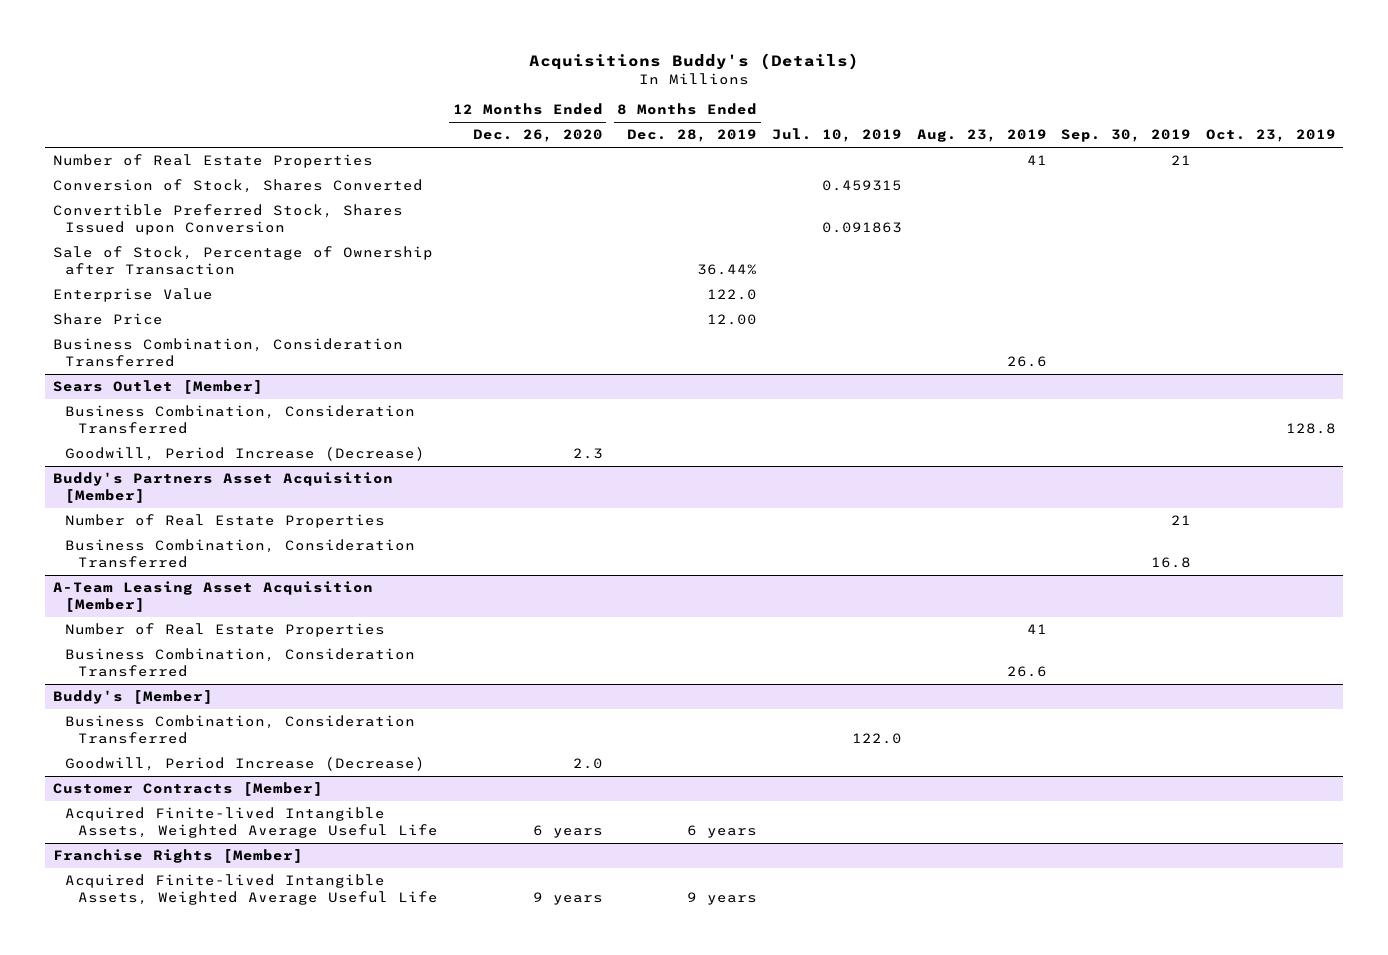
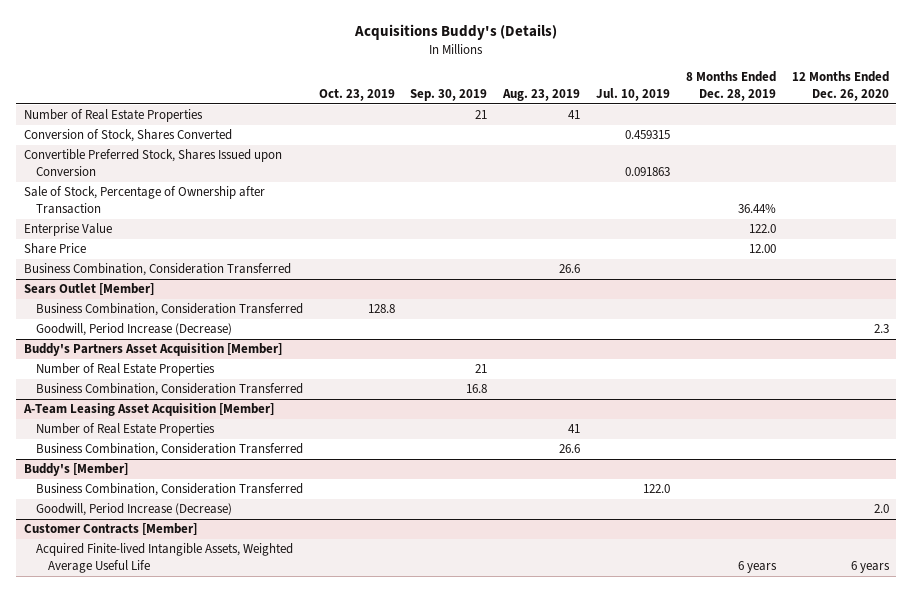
[52,849,303,864] Franchise Rights [Member] -> none
[65,874,439,906] Acquired Finite-lived Intangible Assets, Weighted Average Useful Life -> none

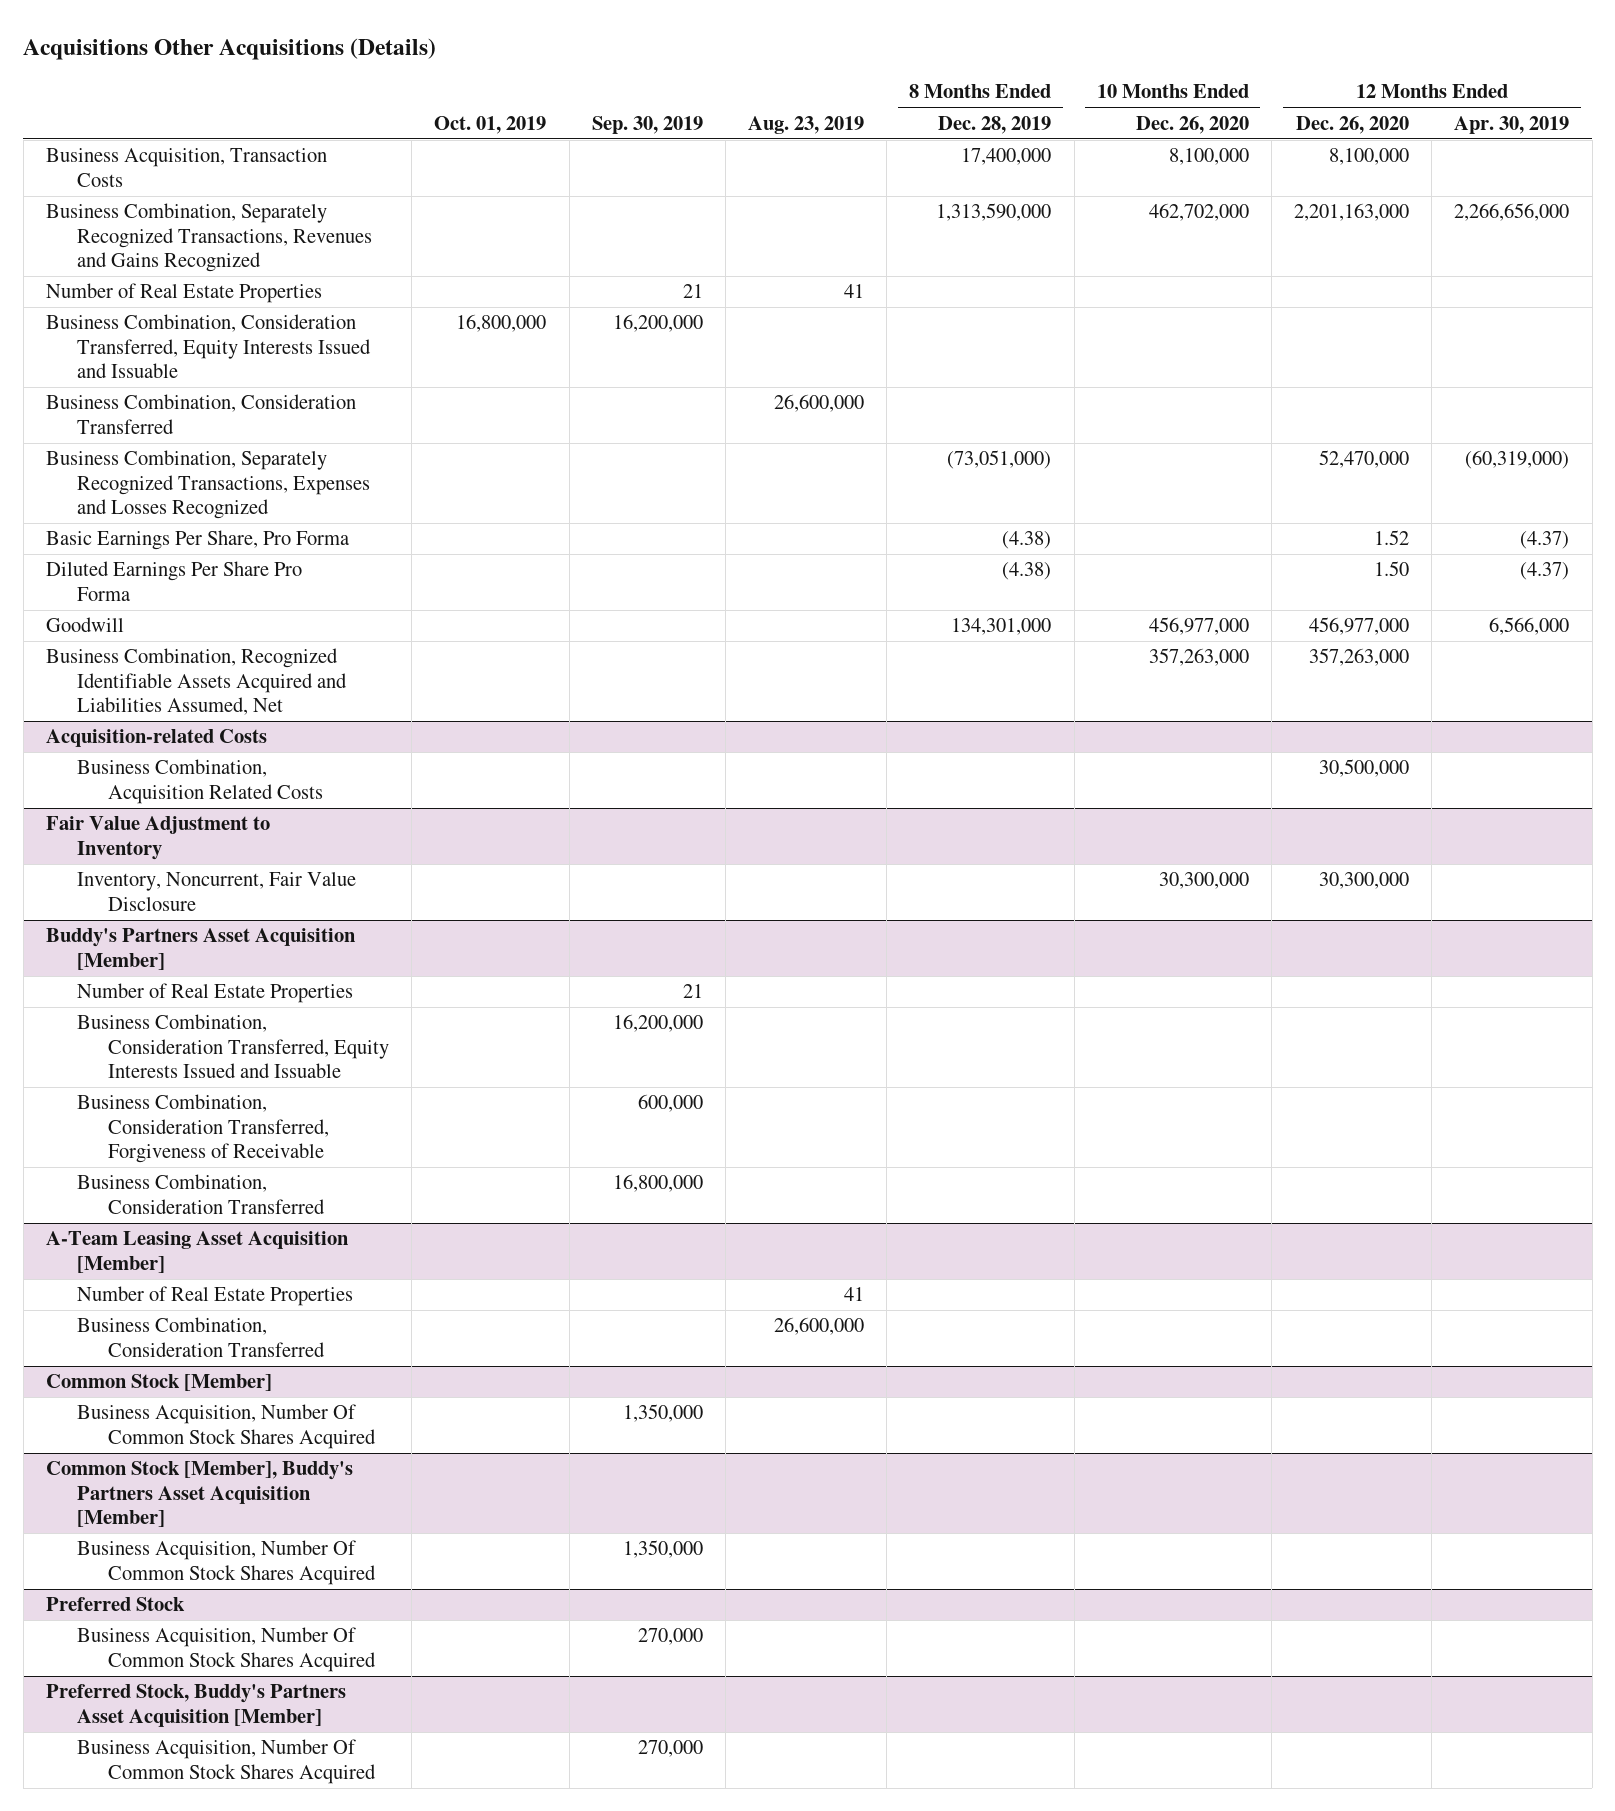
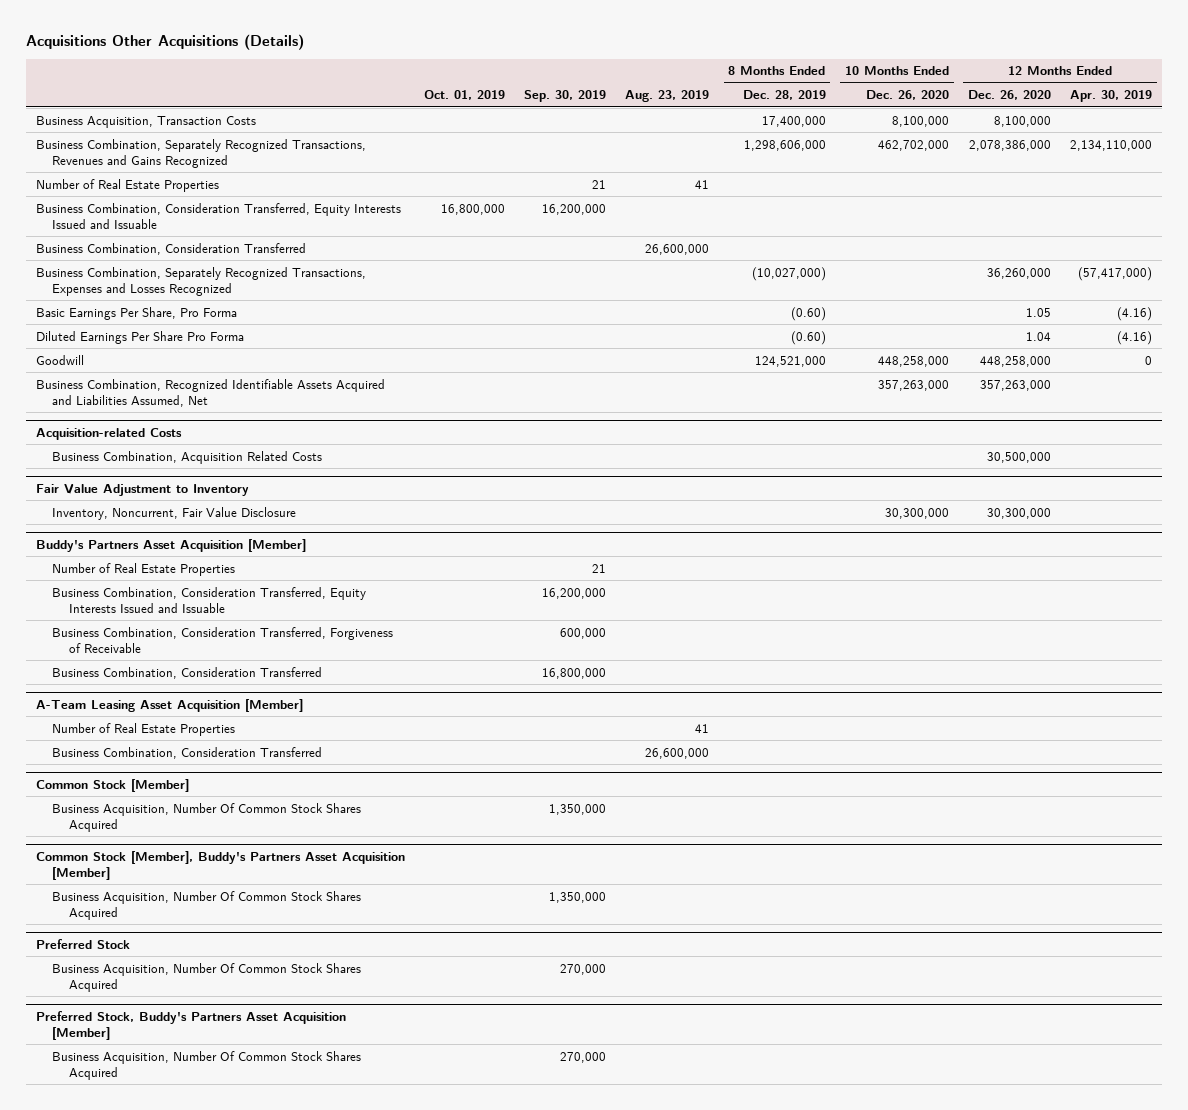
[936,203,1052,222] 1,313,590,000 -> [743,139,826,151] 1,298,606,000
[1294,203,1410,222] 2,201,163,000 -> [969,139,1052,151] 2,078,386,000
[1454,203,1570,222] 2,266,656,000 -> [1070,139,1153,151] 2,134,110,000
[947,450,1052,470] (73,051,000) -> [751,266,826,281] (10,027,000)
[1319,450,1410,469] 52,470,000 -> [987,267,1052,279] 36,260,000
[1465,450,1570,470] (60,319,000) -> [1078,266,1153,281] (57,417,000)
[1002,531,1052,550] (4.38) -> [790,306,826,321] (0.60)
[1374,530,1410,546] 1.52 -> [1026,307,1052,317] 1.05
[1520,531,1570,550] (4.37) -> [1117,306,1153,321] (4.16)
[1002,562,1052,581] (4.38) -> [790,330,826,345] (0.60)
[1374,561,1410,577] 1.50 -> [1026,331,1052,341] 1.04
[1520,562,1570,581] (4.37) -> [1117,330,1153,345] (4.16)
[951,618,1052,636] 134,301,000 -> [754,355,826,367] 124,521,000
[1148,617,1249,636] 456,977,000 -> [877,355,949,367] 448,258,000
[1309,617,1410,636] 456,977,000 -> [980,355,1052,367] 448,258,000
[1489,617,1570,636] 6,566,000 -> [1145,355,1153,365] 0

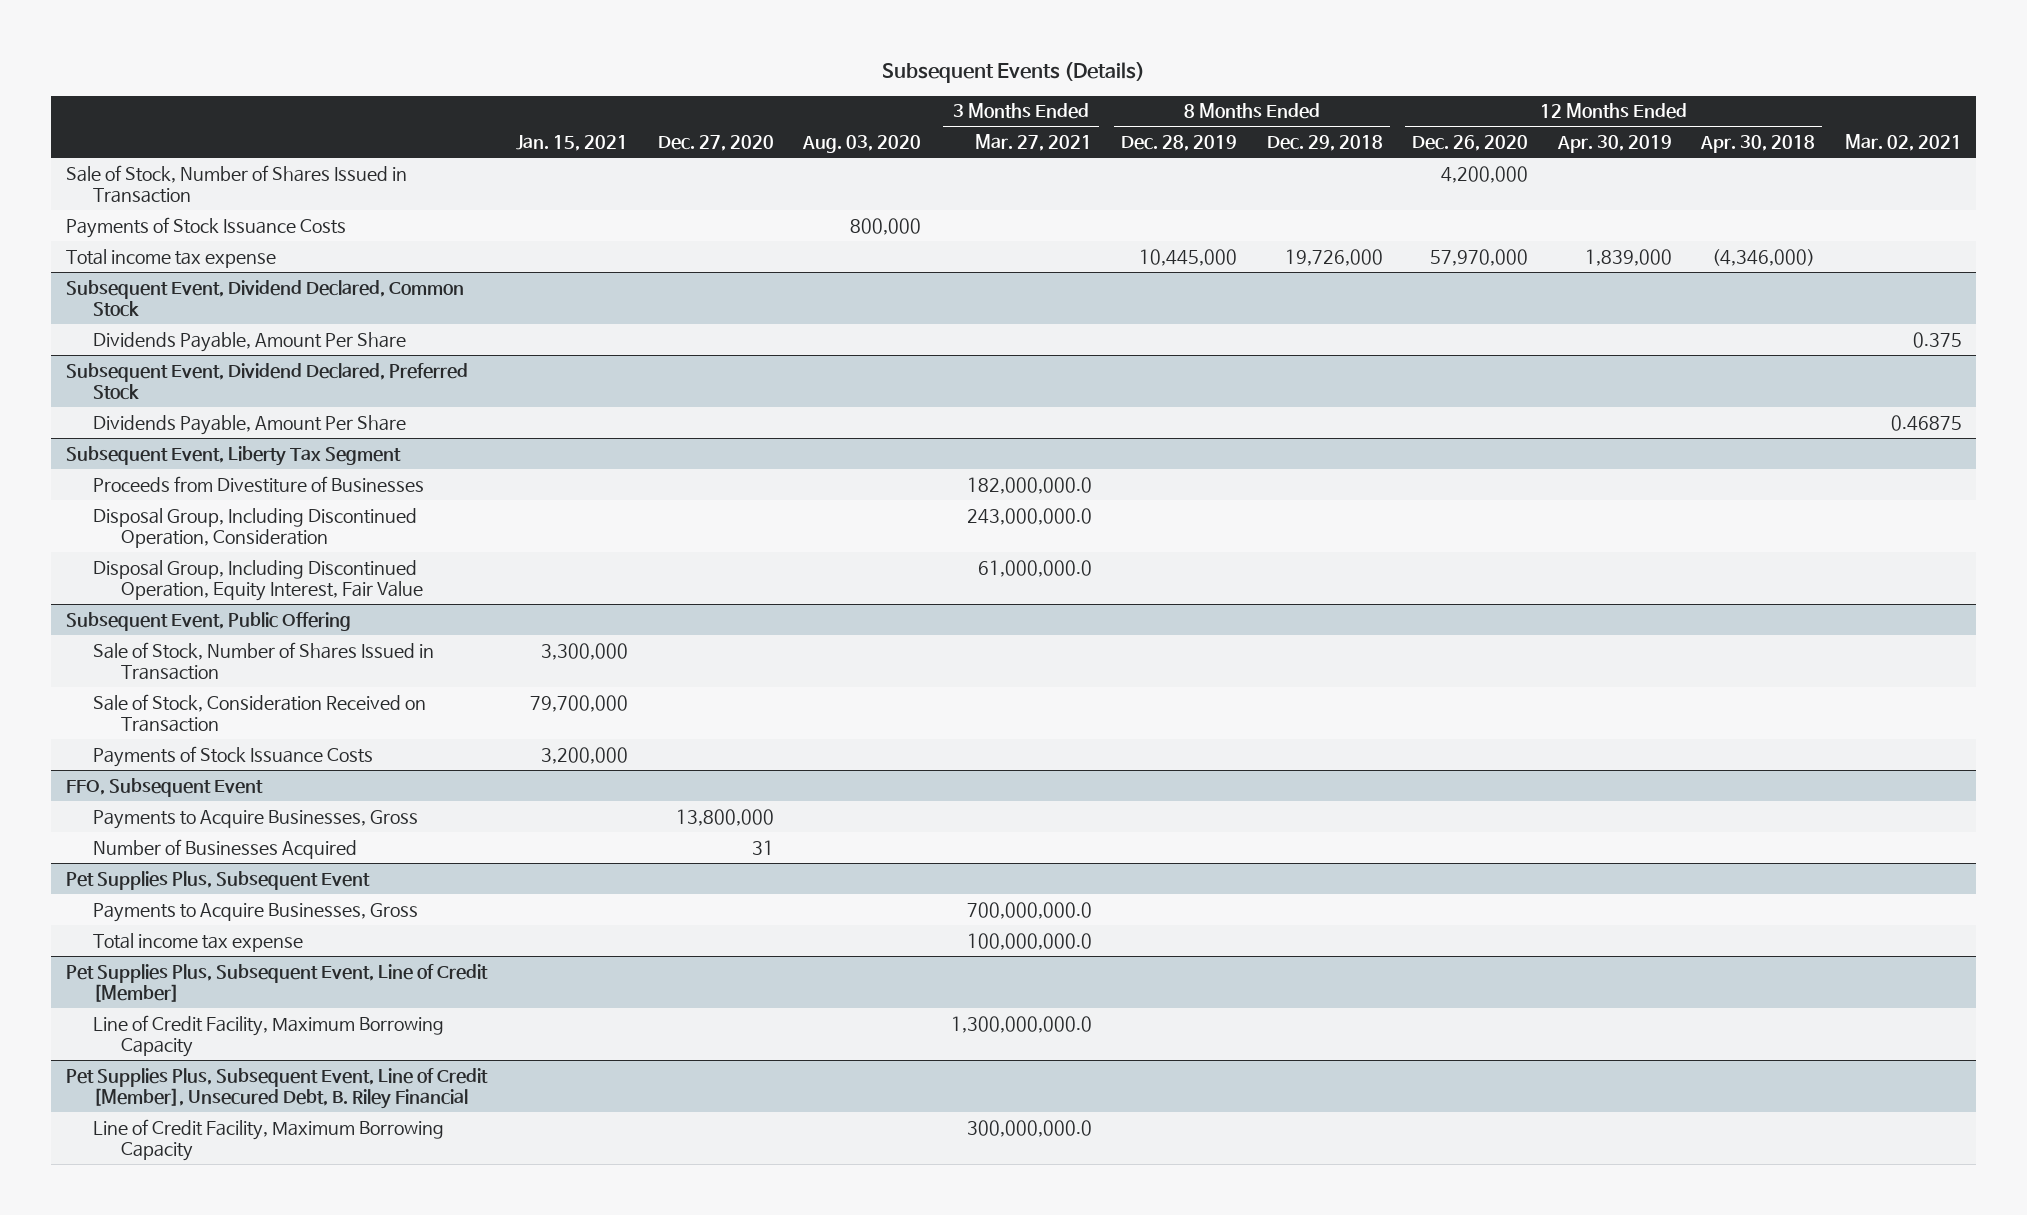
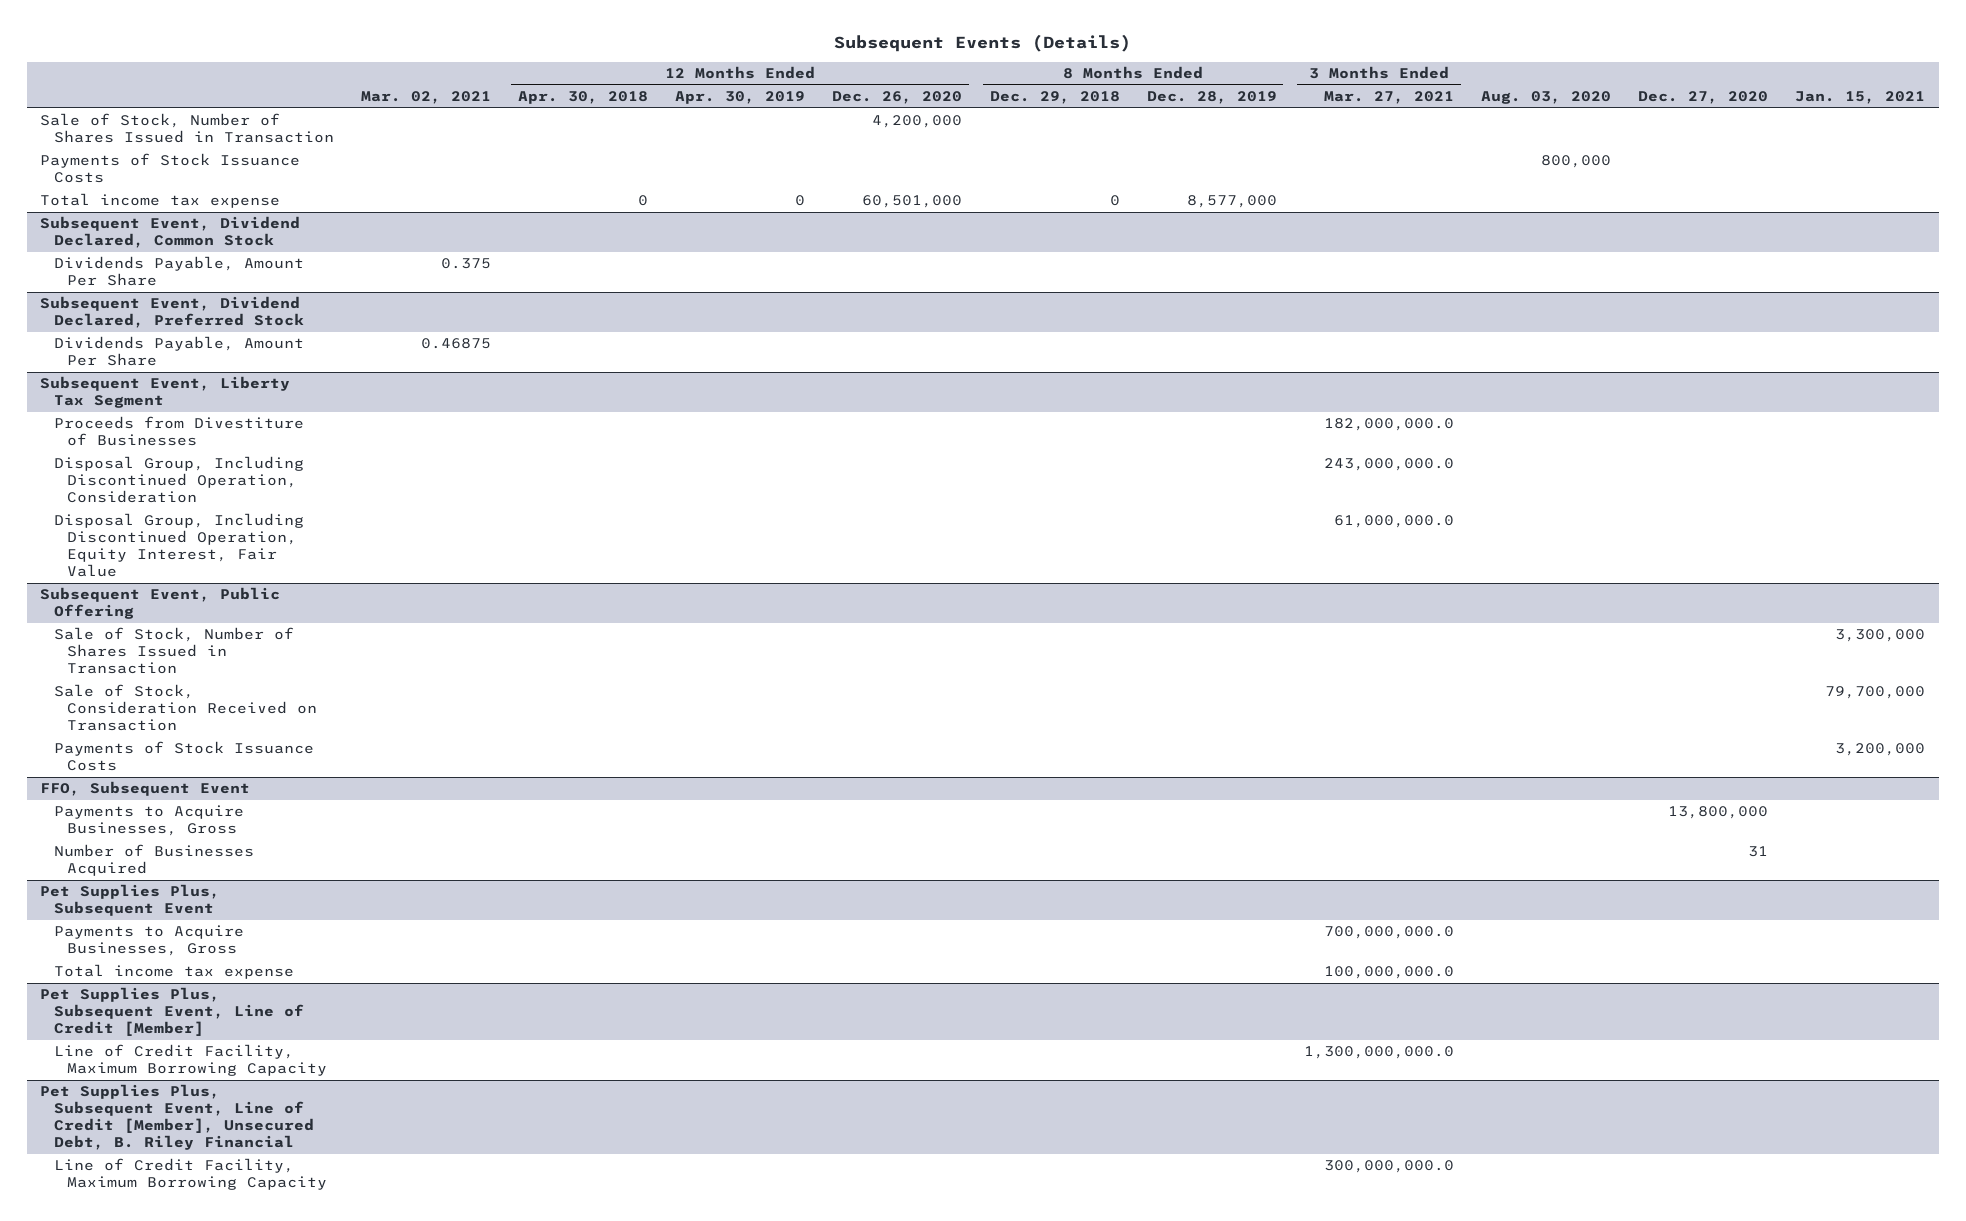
[1139,248,1238,266] 10,445,000 -> [1186,195,1277,209] 8,577,000
[1284,248,1383,266] 19,726,000 -> [1109,195,1120,207] 0
[1430,248,1529,266] 57,970,000 -> [862,195,963,209] 60,501,000
[1584,248,1672,266] 1,839,000 -> [795,195,806,207] 0
[1712,248,1816,266] (4,346,000) -> [638,195,649,207] 0

